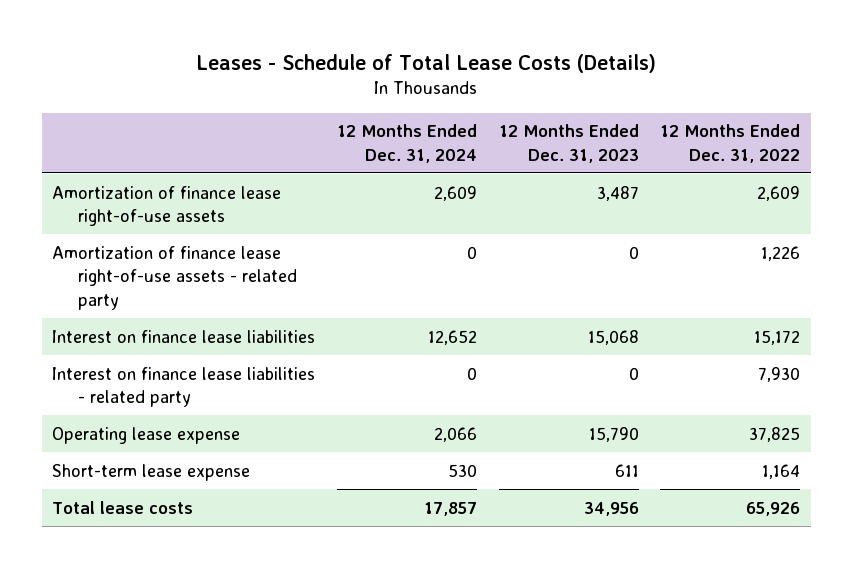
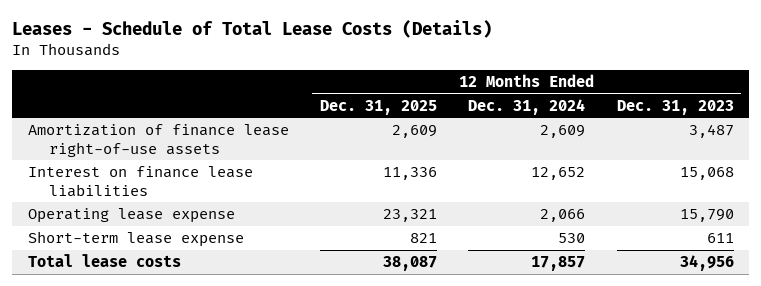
[660,124,801,163] 12 Months Ended Dec. 31, 2022 -> none
none -> [319,99,437,115] Dec. 31, 2025
[52,245,298,310] Amortization of finance lease right-of-use assets - related party -> none
[52,366,316,408] Interest on finance lease liabilities - related party -> none

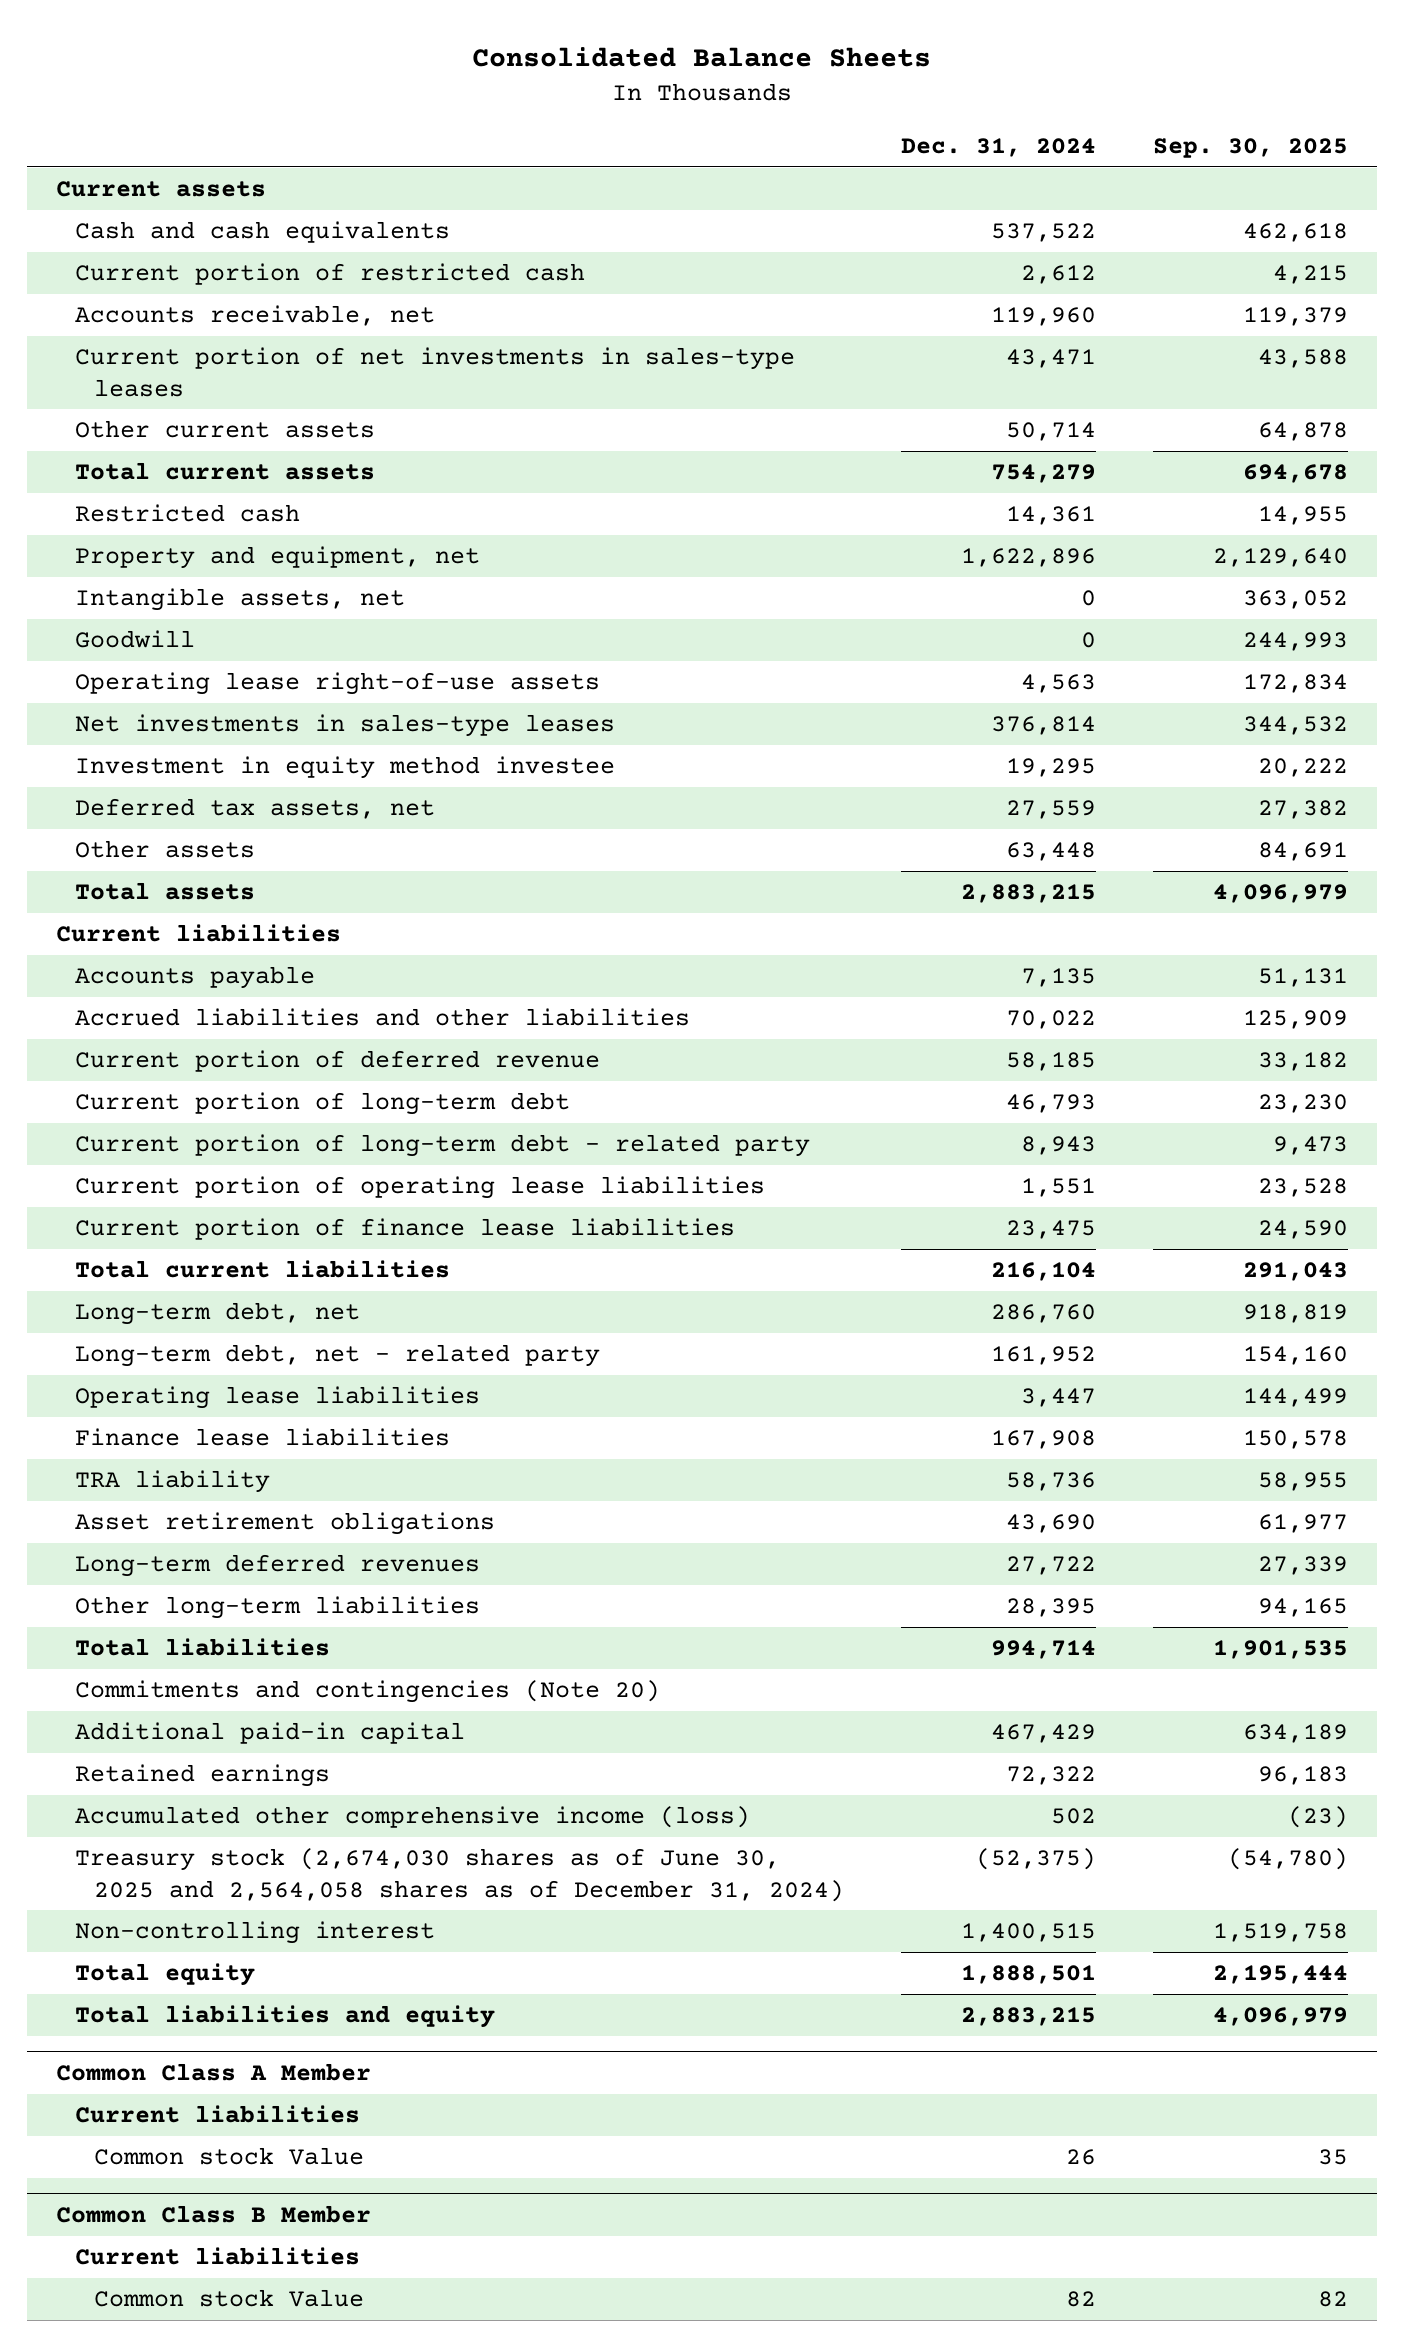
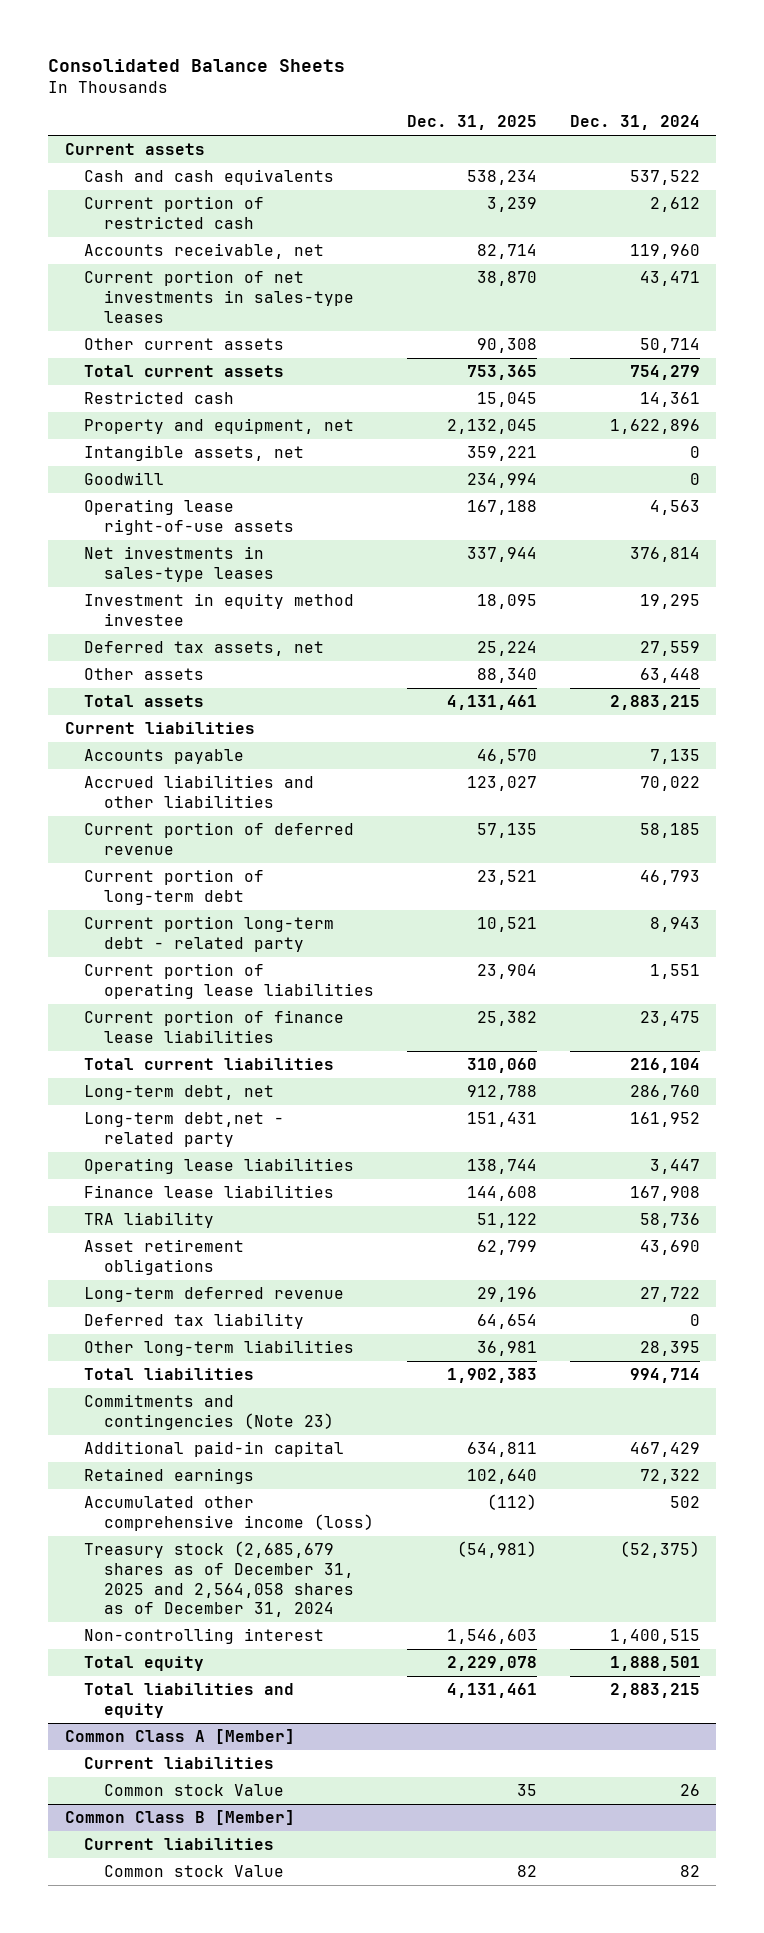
[1152,137,1348,158] Sep. 30, 2025 -> none
none -> [406,115,537,131] Dec. 31, 2025
[74,1134,810,1158] Current portion of long-term debt - related party -> [84,916,335,952] Current portion long-term debt - related party
[74,1344,600,1368] Long-term debt, net - related party -> [84,1112,285,1147] Long-term debt,net - related party
[74,1554,480,1578] Long-term deferred revenues -> [84,1287,345,1303] Long-term deferred revenue
none -> [84,1313,305,1330] Deferred tax liability
[74,1680,660,1704] Commitments and contingencies (Note 20) -> [84,1394,334,1430] Commitments and contingencies (Note 23)
[74,1848,844,1902] Treasury stock (2,674,030 shares as of June 30, 2025 and 2,564,058 shares as of December 31, 2024) -> [84,1541,354,1618] Treasury stock (2,685,679 shares as of December 31, 2025 and 2,564,058 shares as of December 31, 2024
[55,2062,371,2081] Common Class A Member -> [64,1729,295,1745] Common Class A [Member]
[55,2204,371,2223] Common Class B Member -> [64,1810,295,1826] Common Class B [Member]

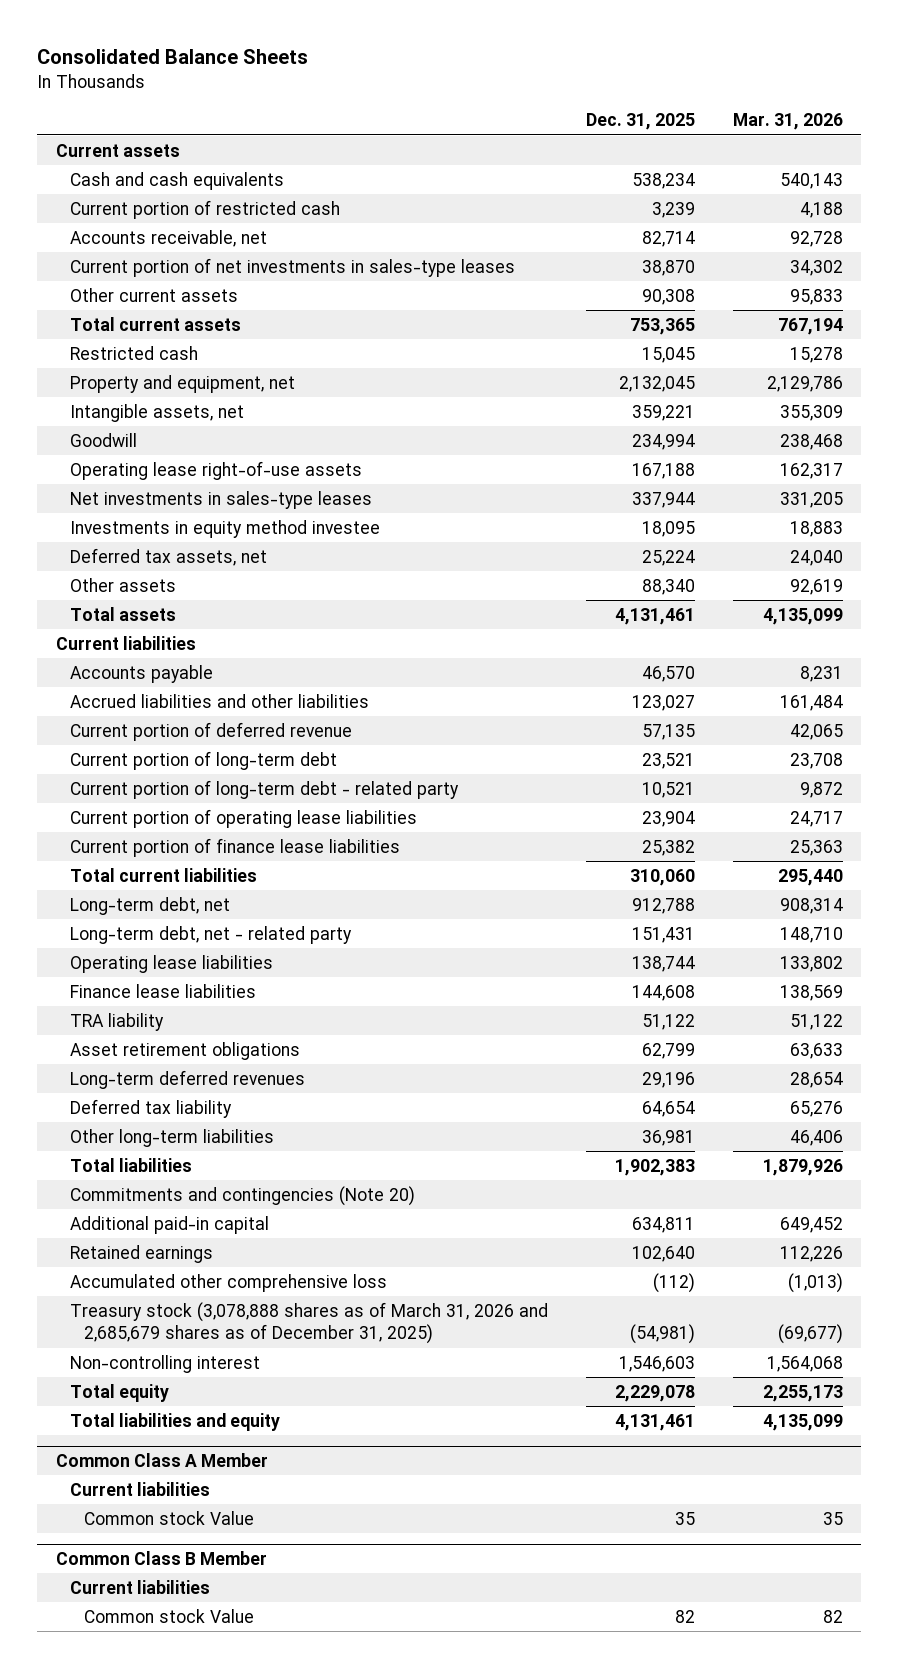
[569,115,700,131] Dec. 31, 2024 -> none
none -> [732,113,843,131] Mar. 31, 2026
[84,593,355,626] Investment in equity method investee -> [70,519,381,538] Investments in equity method investee
[84,916,335,952] Current portion long-term debt - related party -> [70,779,460,799] Current portion of long-term debt - related party
[84,1112,285,1147] Long-term debt,net - related party -> [70,925,353,944] Long-term debt, net - related party
[84,1287,345,1303] Long-term deferred revenue -> [70,1069,306,1089] Long-term deferred revenues
[84,1394,334,1430] Commitments and contingencies (Note 23) -> [70,1185,416,1206] Commitments and contingencies (Note 20)
[84,1496,374,1531] Accumulated other comprehensive income (loss) -> [70,1273,388,1292] Accumulated other comprehensive loss
[84,1541,354,1618] Treasury stock (2,685,679 shares as of December 31, 2025 and 2,564,058 shares as of December 31, 2024 -> [70,1301,549,1345] Treasury stock (3,078,888 shares as of March 31, 2026 and 2,685,679 shares as of December 31, 2025)
[64,1729,295,1745] Common Class A [Member] -> [56,1453,269,1468] Common Class A Member
[64,1810,295,1826] Common Class B [Member] -> [56,1551,268,1566] Common Class B Member

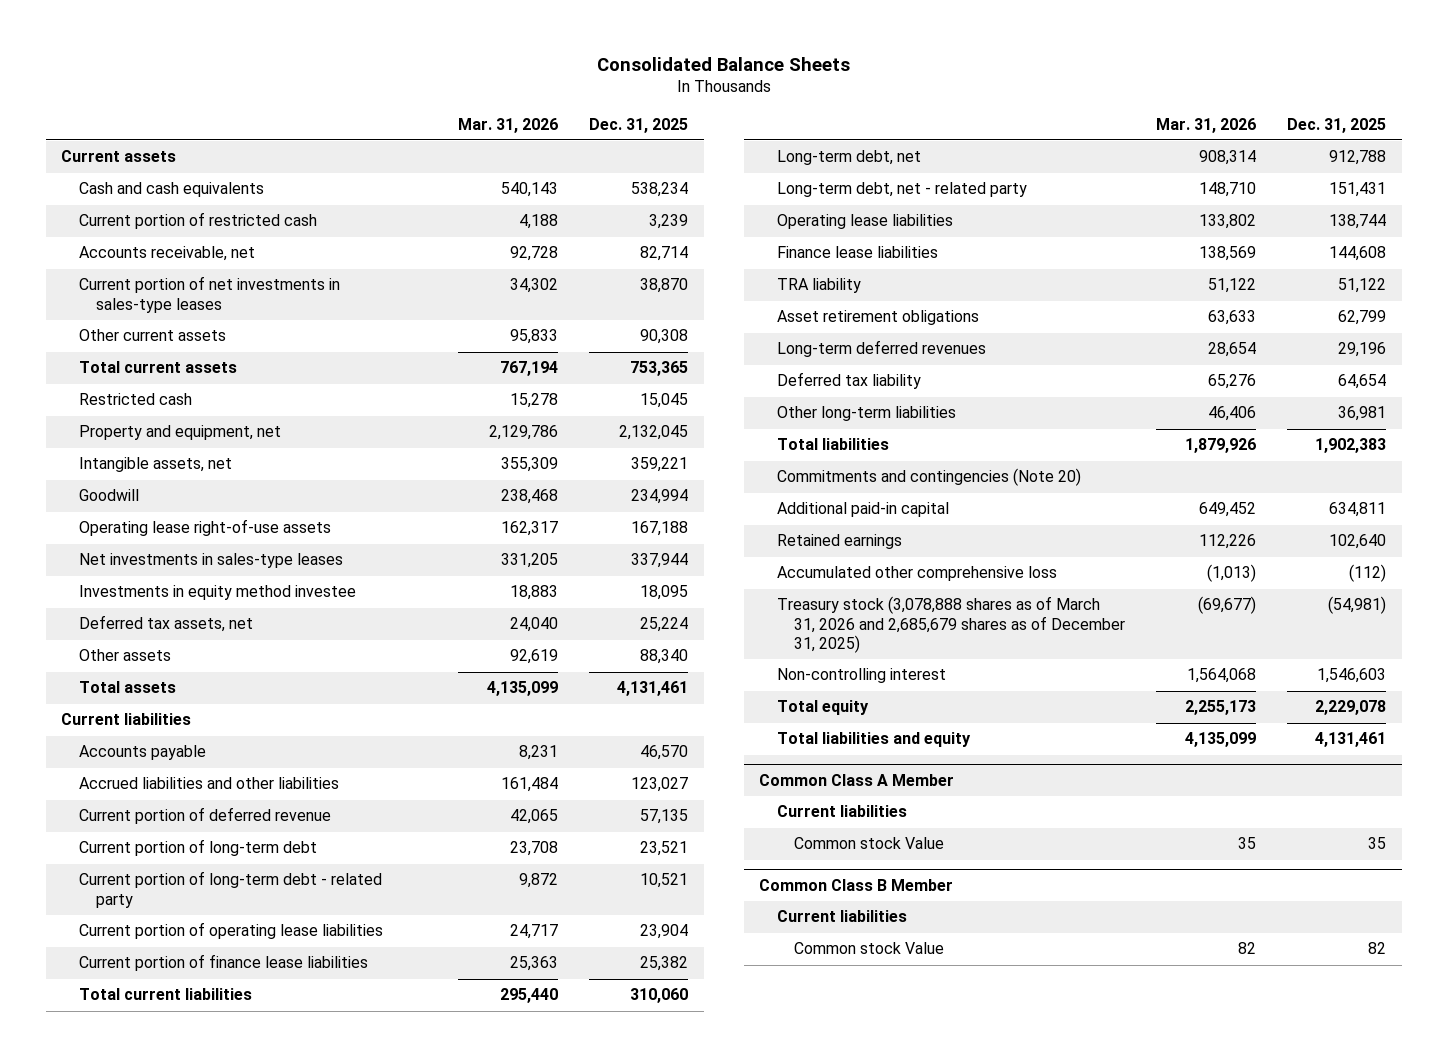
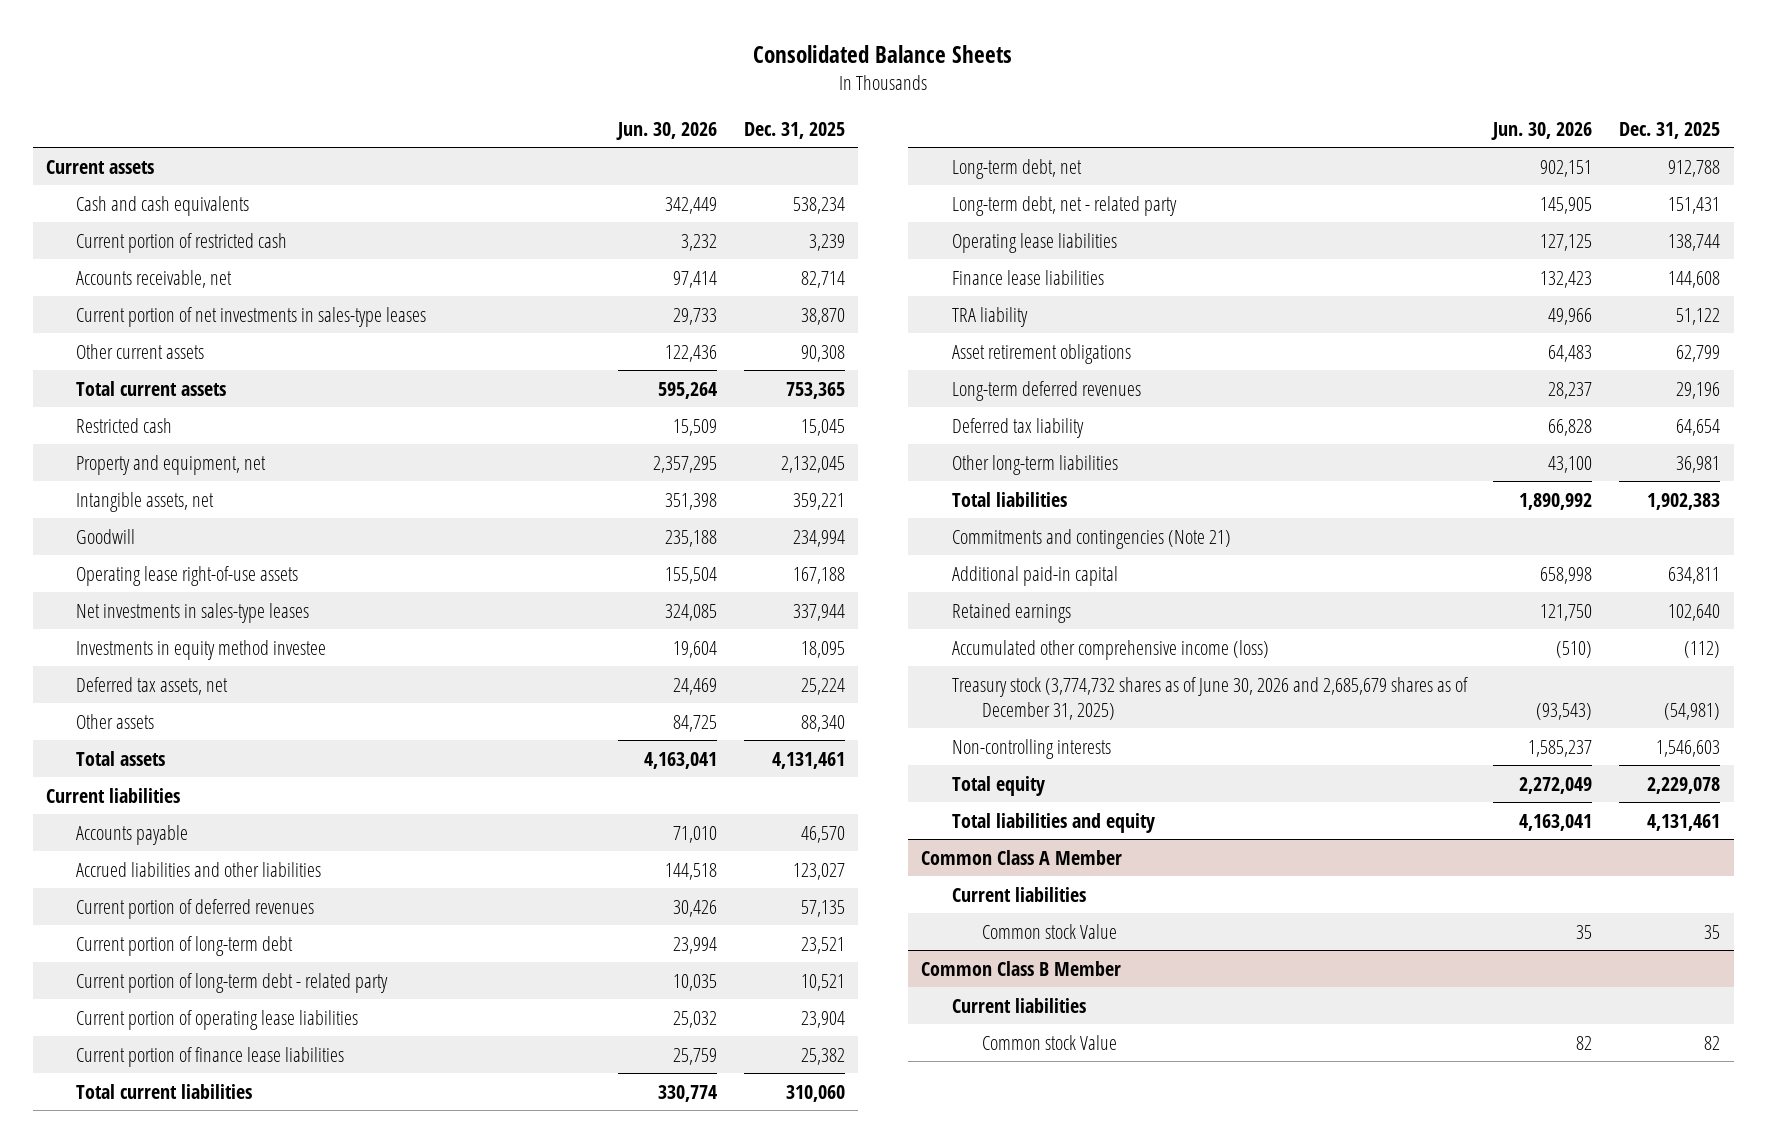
[458,117,559,133] Mar. 31, 2026 -> none
none -> [616,121,718,140] Jun. 30, 2026
[78,807,331,825] Current portion of deferred revenue -> [76,898,315,919] Current portion of deferred revenues
[776,468,1081,487] Commitments and contingencies (Note 20) -> [951,528,1231,549] Commitments and contingencies (Note 21)
[776,566,1057,582] Accumulated other comprehensive loss -> [951,639,1269,660] Accumulated other comprehensive income (loss)
[776,596,1125,653] Treasury stock (3,078,888 shares as of March 31, 2026 and 2,685,679 shares as of December 31, 2025) -> [951,676,1468,720] Treasury stock (3,774,732 shares as of June 30, 2026 and 2,685,679 shares as of December 31, 2025)
[776,668,946,684] Non-controlling interest -> [951,738,1111,759] Non-controlling interests

